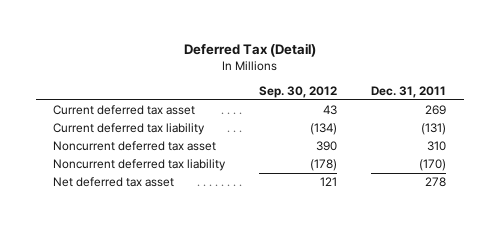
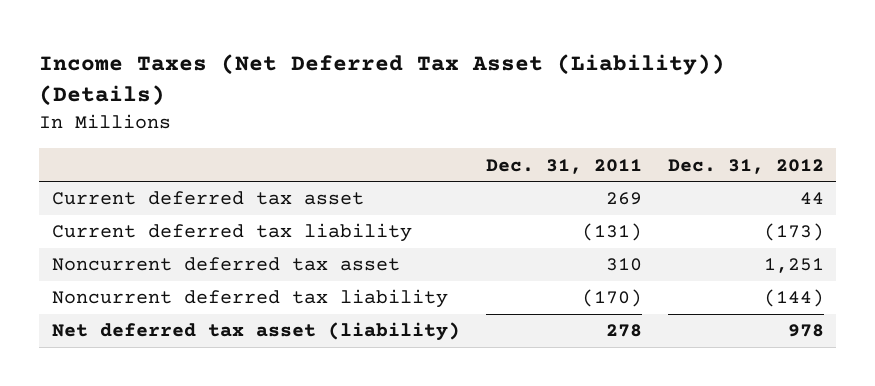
[183,42,316,57] Deferred Tax (Detail) -> [38,54,725,107] Income Taxes (Net Deferred Tax Asset (Liability)) (Details)
[259,85,338,98] Sep. 30, 2012 -> none
none -> [667,158,824,174] Dec. 31, 2012
[52,177,174,188] Net deferred tax asset -> [51,322,460,342] Net deferred tax asset (liability)

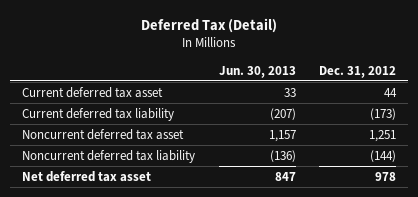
[38,54,725,107] Income Taxes (Net Deferred Tax Asset (Liability)) (Details) -> [141,18,278,34] Deferred Tax (Detail)
[485,158,642,174] Dec. 31, 2011 -> none
none -> [218,65,296,78] Jun. 30, 2013
[51,322,460,342] Net deferred tax asset (liability) -> [22,170,152,182] Net deferred tax asset

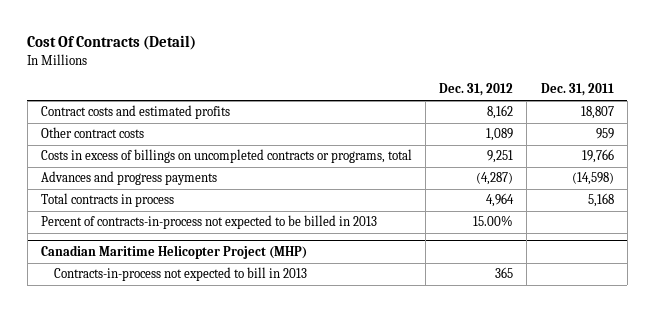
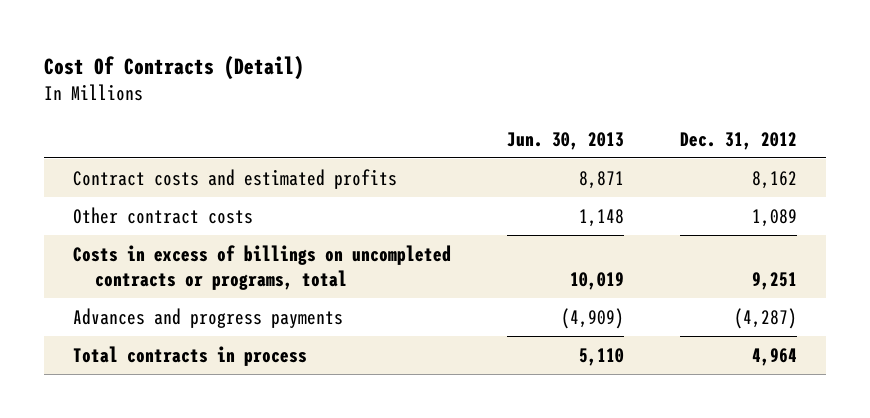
[540,83,614,97] Dec. 31, 2011 -> none
none -> [507,131,625,150] Jun. 30, 2013
[40,215,377,230] Percent of contracts-in-process not expected to be billed in 2013 -> none
[40,245,307,260] Canadian Maritime Helicopter Project (MHP) -> none
[53,267,307,282] Contracts-in-process not expected to bill in 2013 -> none

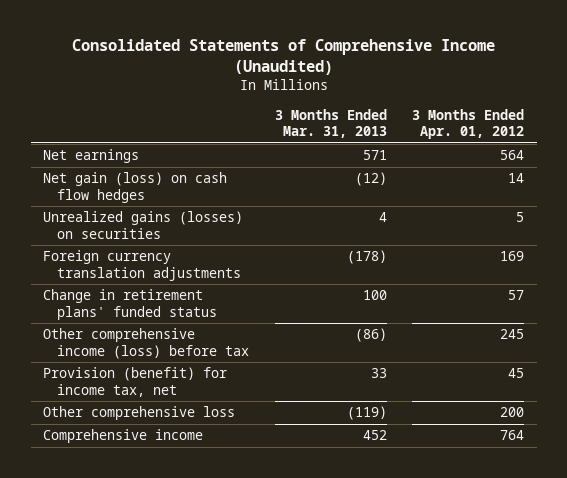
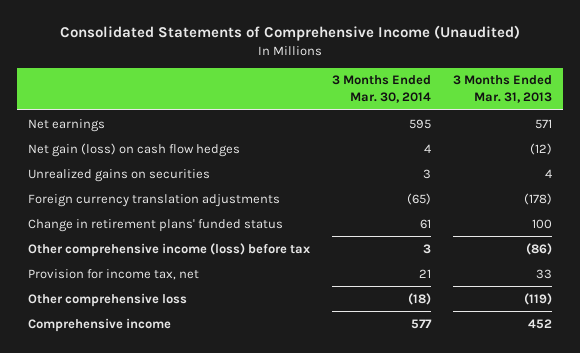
[411,108,524,140] 3 Months Ended Apr. 01, 2012 -> none
none -> [331,75,431,104] 3 Months Ended Mar. 30, 2014
[43,211,244,239] Unrealized gains (losses) on securities -> [28,168,211,182] Unrealized gains on securities
[43,367,228,397] Provision (benefit) for income tax, net -> [28,268,200,280] Provision for income tax, net

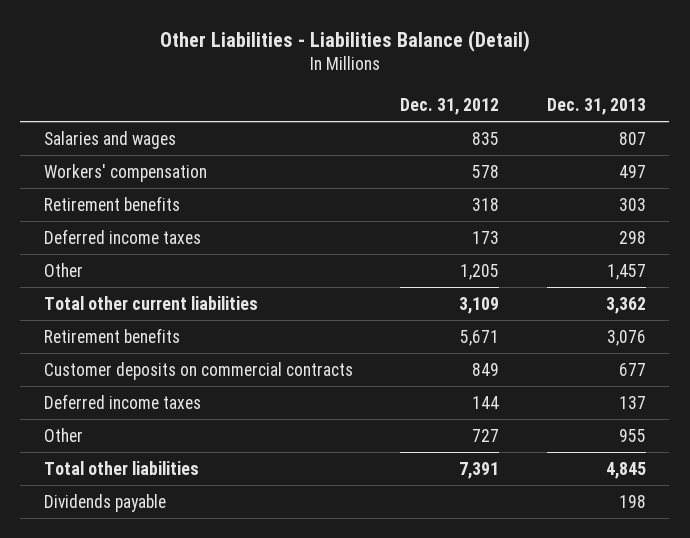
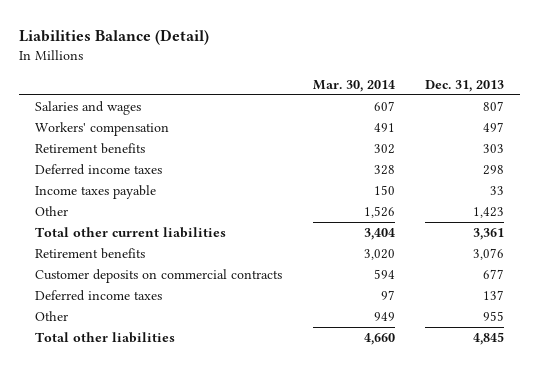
[159,30,530,53] Other Liabilities - Liabilities Balance (Detail) -> [19,28,210,45] Liabilities Balance (Detail)
[400,97,500,115] Dec. 31, 2012 -> none
none -> [312,79,395,92] Mar. 30, 2014
none -> [34,185,156,200] Income taxes payable
[606,263,646,280] 1,457 -> [473,207,505,219] 1,423
[605,296,646,314] 3,362 -> [473,228,505,241] 3,361
[43,493,166,512] Dividends payable -> none

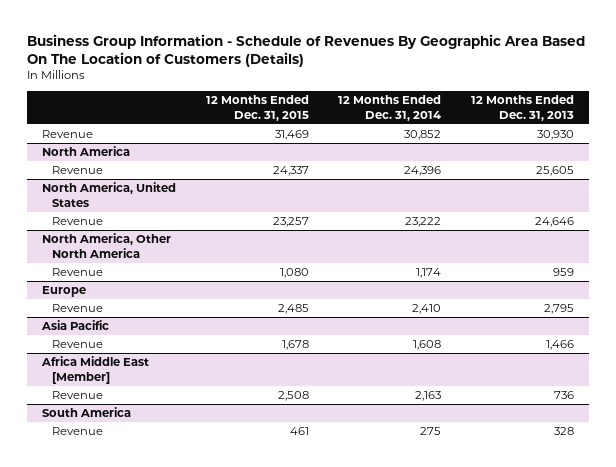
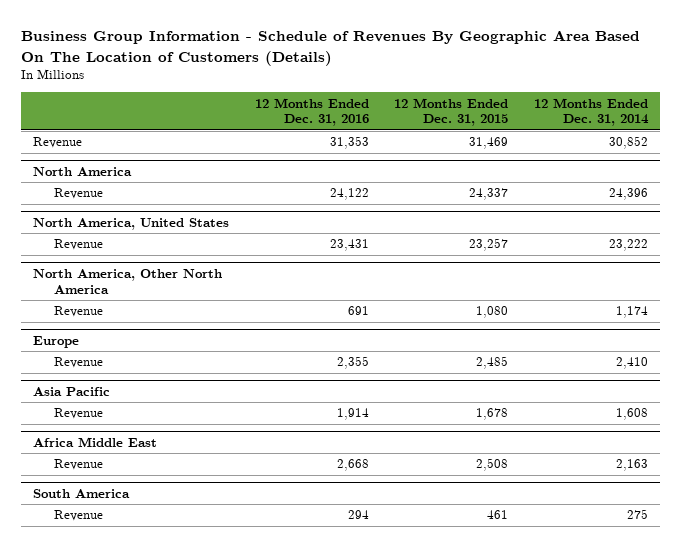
[470,95,574,121] 12 Months Ended Dec. 31, 2013 -> none
none -> [254,97,369,127] 12 Months Ended Dec. 31, 2016
[41,356,150,384] Africa Middle East [Member] -> [33,437,158,448] Africa Middle East

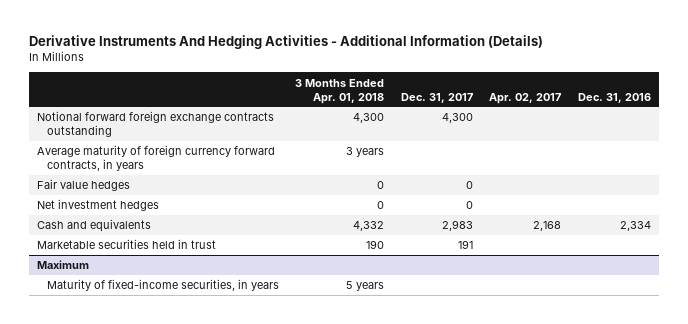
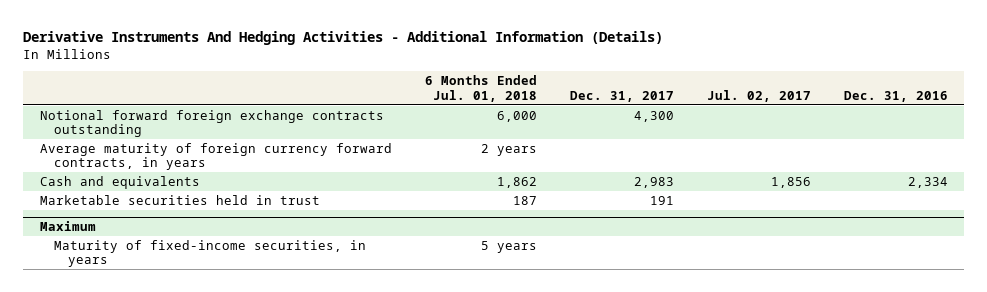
[295,78,385,104] 3 Months Ended Apr. 01, 2018 -> none
[489,92,562,104] Apr. 02, 2017 -> none
none -> [424,75,537,102] 6 Months Ended Jul. 01, 2018
none -> [706,89,811,102] Jul. 02, 2017
[37,179,131,192] Fair value hedges -> none
[37,199,160,212] Net investment hedges -> none

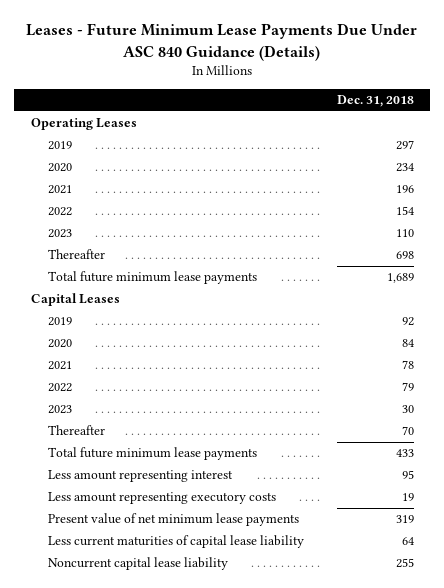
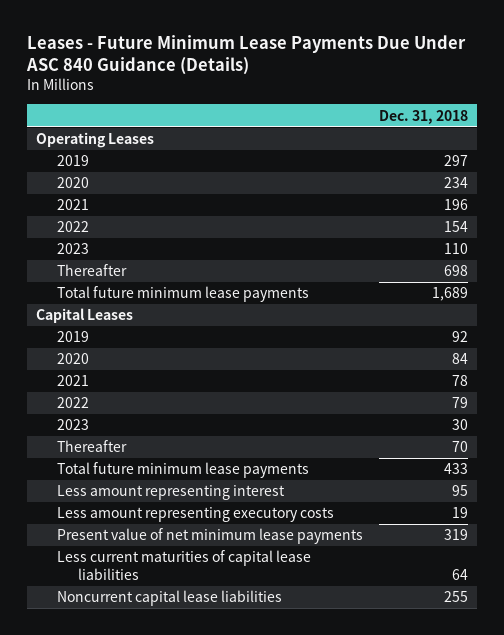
[47,535,304,549] Less current maturities of capital lease liability -> [56,550,311,581] Less current maturities of capital lease liabilities
[47,557,228,571] Noncurrent capital lease liability -> [56,590,282,607] Noncurrent capital lease liabilities

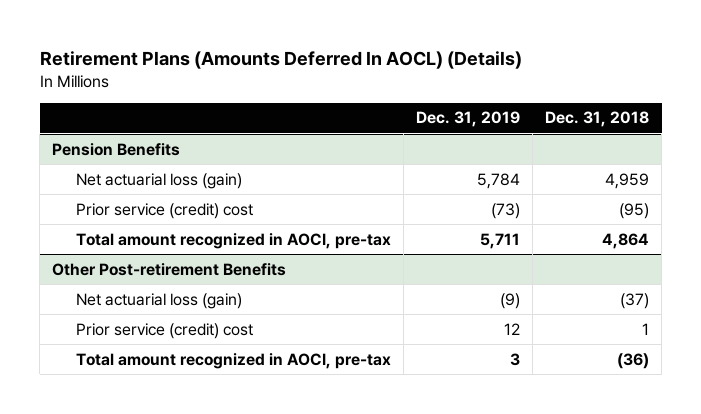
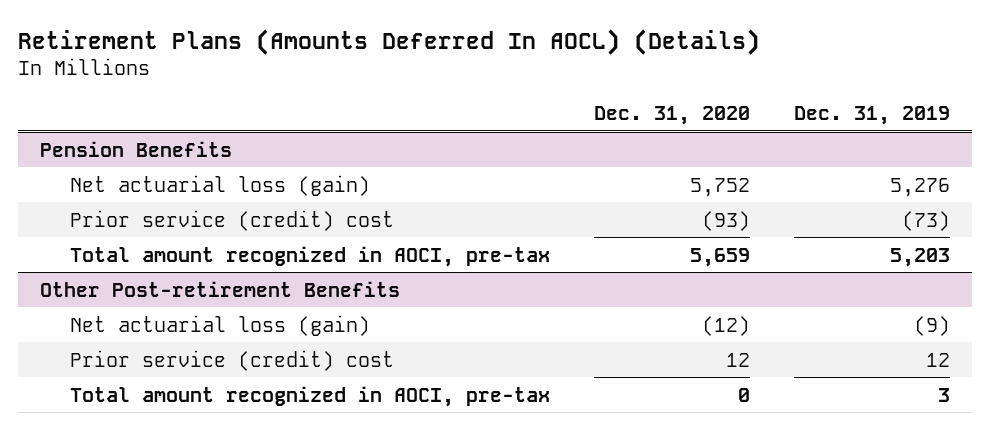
[544,111,649,128] Dec. 31, 2018 -> none
none -> [594,105,751,125] Dec. 31, 2020
[476,172,520,189] 5,784 -> [890,177,951,197] 5,276
[479,232,520,249] 5,711 -> [890,247,951,267] 5,203

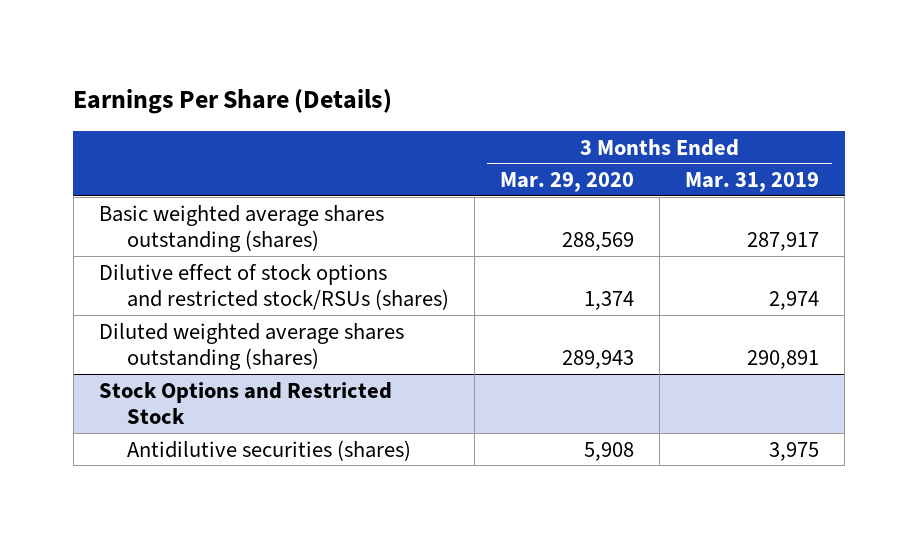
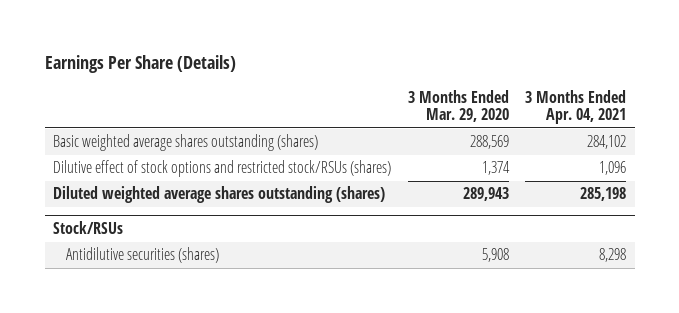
[685,171,820,192] Mar. 31, 2019 -> none
none -> [525,89,627,125] 3 Months Ended Apr. 04, 2021
[98,381,392,425] Stock Options and Restricted Stock -> [53,221,124,235] Stock/RSUs

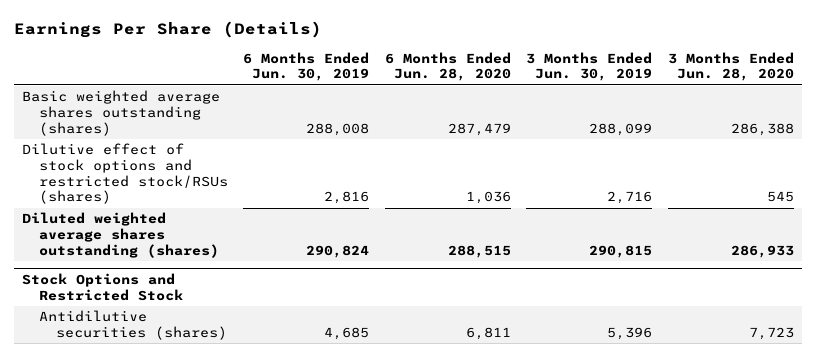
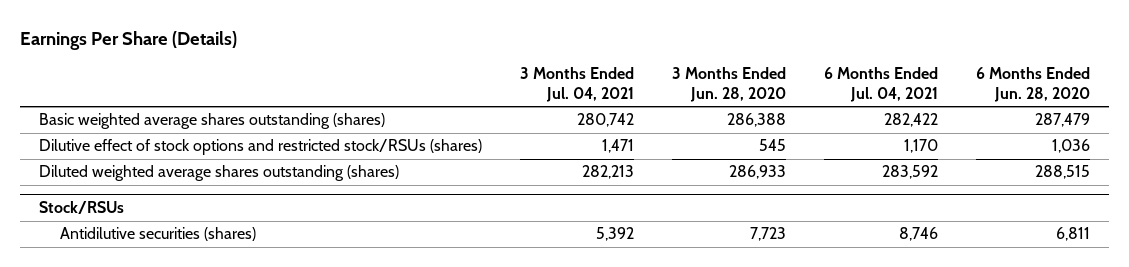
[243,51,370,82] 6 Months Ended Jun. 30, 2019 -> none
[526,51,653,82] 3 Months Ended Jun. 30, 2019 -> none
none -> [520,67,635,102] 3 Months Ended Jul. 04, 2021
none -> [824,67,939,102] 6 Months Ended Jul. 04, 2021
[21,273,183,301] Stock Options and Restricted Stock -> [39,201,125,215] Stock/RSUs

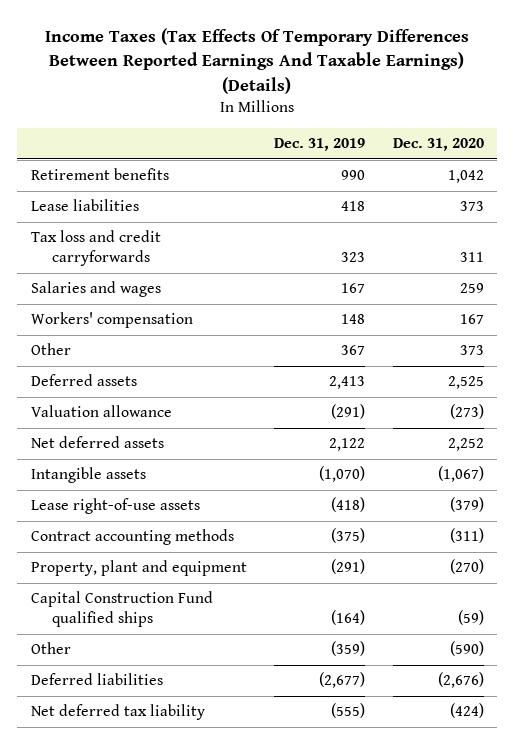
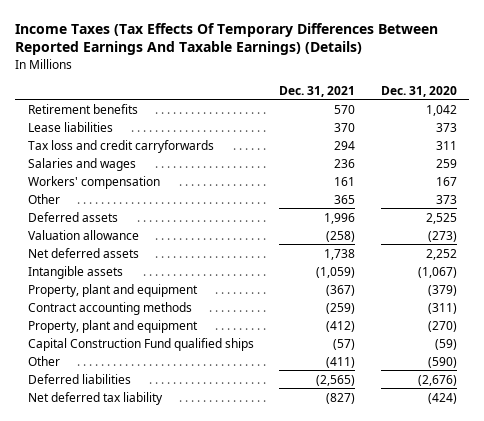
[274,138,366,152] Dec. 31, 2019 -> none
none -> [279,85,356,97] Dec. 31, 2021
[30,498,200,515] Lease right-of-use assets -> [27,283,198,297] Property, plant and equipment

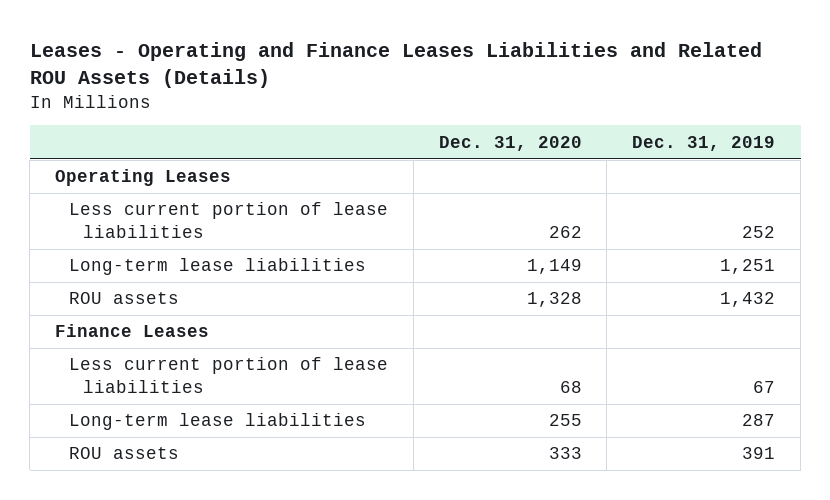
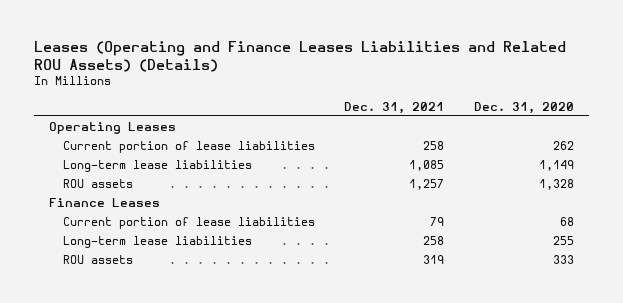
[29,41,762,89] Leases - Operating and Finance Leases Liabilities and Related ROU Assets (Details) -> [33,40,566,72] Leases (Operating and Finance Leases Liabilities and Related ROU Assets) (Details)
[632,135,776,151] Dec. 31, 2019 -> none
none -> [344,101,445,114] Dec. 31, 2021
[68,202,388,239] Less current portion of lease liabilities -> [62,140,315,153] Current portion of lease liabilities
[68,357,388,394] Less current portion of lease liabilities -> [62,216,315,229] Current portion of lease liabilities

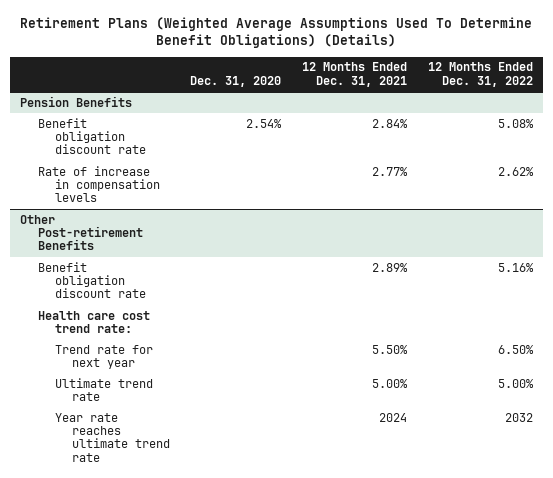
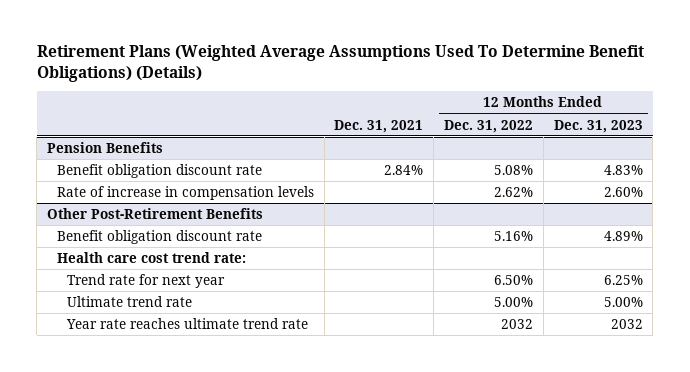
[190,75,282,87] Dec. 31, 2020 -> none
[301,62,407,87] 12 Months Ended Dec. 31, 2021 -> none
none -> [334,119,424,133] Dec. 31, 2021
none -> [553,119,643,133] Dec. 31, 2023
[20,214,143,251] Other Post-retirement Benefits -> [47,207,264,219] Other Post-Retirement Benefits

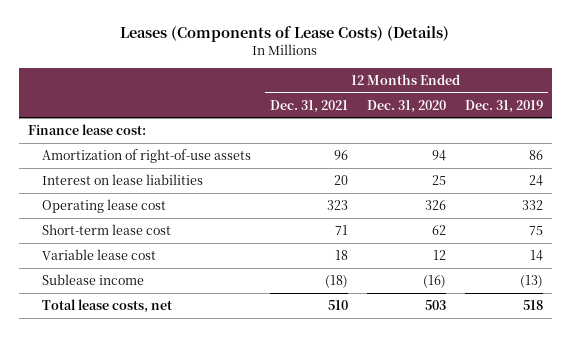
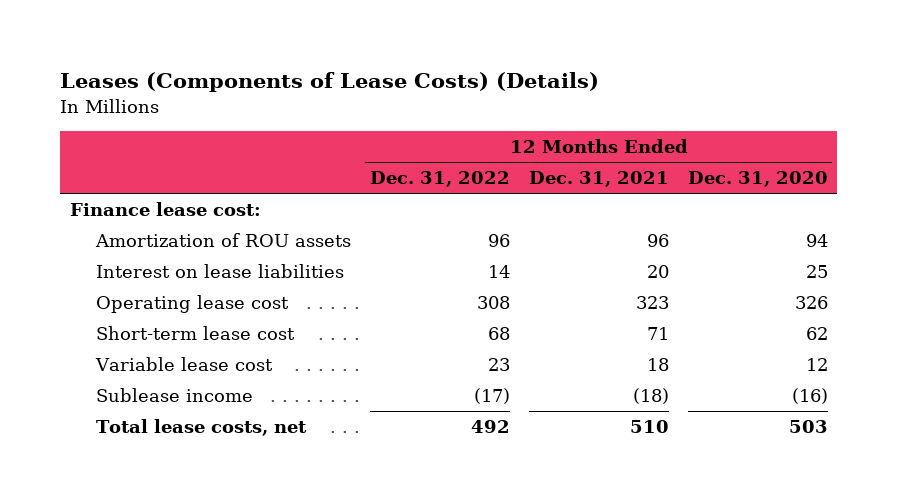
[464,99,543,113] Dec. 31, 2019 -> none
none -> [369,171,510,188] Dec. 31, 2022
[41,149,251,164] Amortization of right-of-use assets -> [94,233,351,248] Amortization of ROU assets

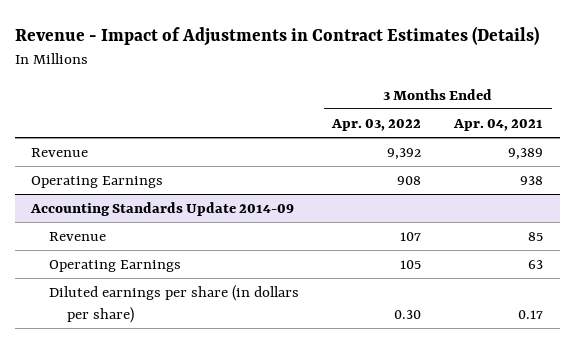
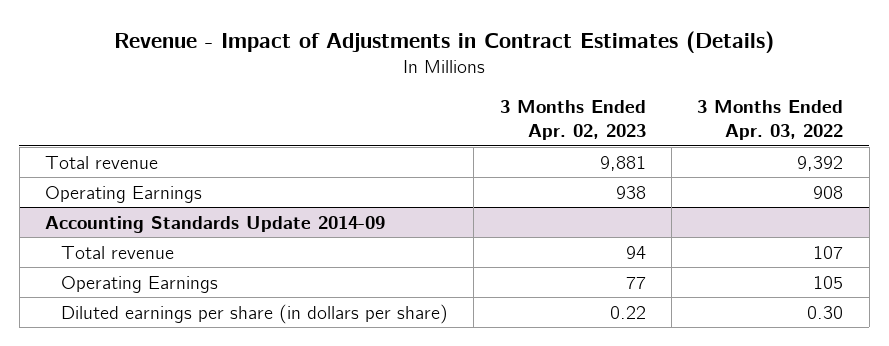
[453,118,544,131] Apr. 04, 2021 -> none
none -> [499,100,646,140] 3 Months Ended Apr. 02, 2023
[31,147,89,157] Revenue -> [45,155,159,169] Total revenue
[48,231,106,241] Revenue -> [60,245,174,259] Total revenue

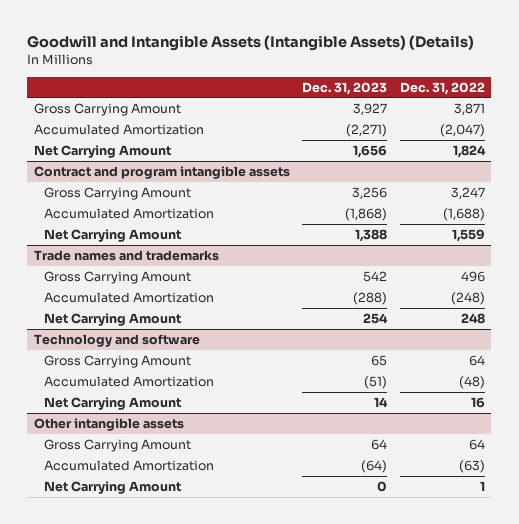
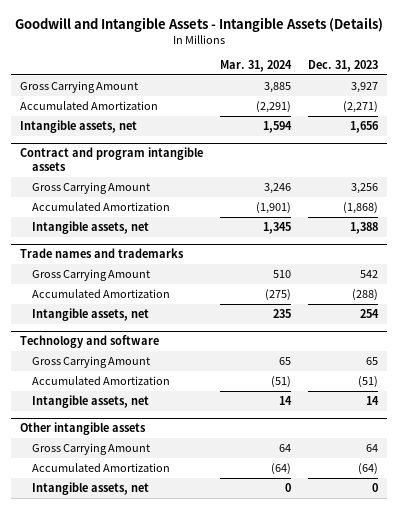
[27,34,475,51] Goodwill and Intangible Assets (Intangible Assets) (Details) -> [15,16,384,32] Goodwill and Intangible Assets - Intangible Assets (Details)
[400,81,486,95] Dec. 31, 2022 -> none
none -> [220,59,293,72] Mar. 31, 2024
[33,144,171,158] Net Carrying Amount -> [19,119,137,133] Intangible assets, net
[43,228,181,242] Net Carrying Amount -> [31,220,149,234] Intangible assets, net
[43,312,181,326] Net Carrying Amount -> [31,307,149,321] Intangible assets, net
[43,396,181,410] Net Carrying Amount -> [31,394,149,408] Intangible assets, net
[43,480,181,494] Net Carrying Amount -> [31,481,149,495] Intangible assets, net

